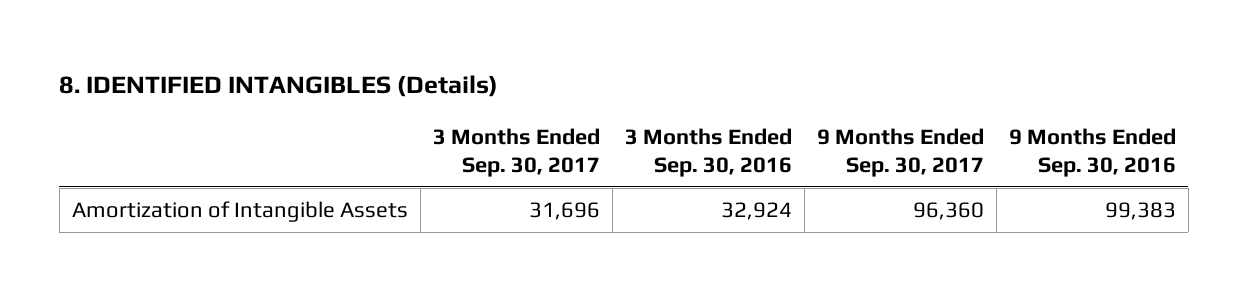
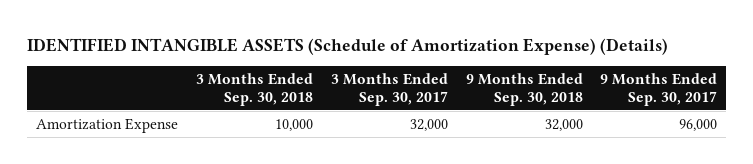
[59,75,499,98] 8. IDENTIFIED INTANGIBLES (Details) -> [26,37,668,55] IDENTIFIED INTANGIBLE ASSETS (Schedule of Amortization Expense) (Details)
[624,127,792,177] 3 Months Ended Sep. 30, 2016 -> none
[1008,127,1176,177] 9 Months Ended Sep. 30, 2016 -> none
none -> [195,72,313,106] 3 Months Ended Sep. 30, 2018
none -> [465,72,583,106] 9 Months Ended Sep. 30, 2018
[71,201,408,223] Amortization of Intangible Assets -> [35,117,178,133] Amortization Expense
[528,202,600,221] 31,696 -> [409,118,448,131] 32,000
[912,202,984,221] 96,360 -> [679,118,718,131] 96,000

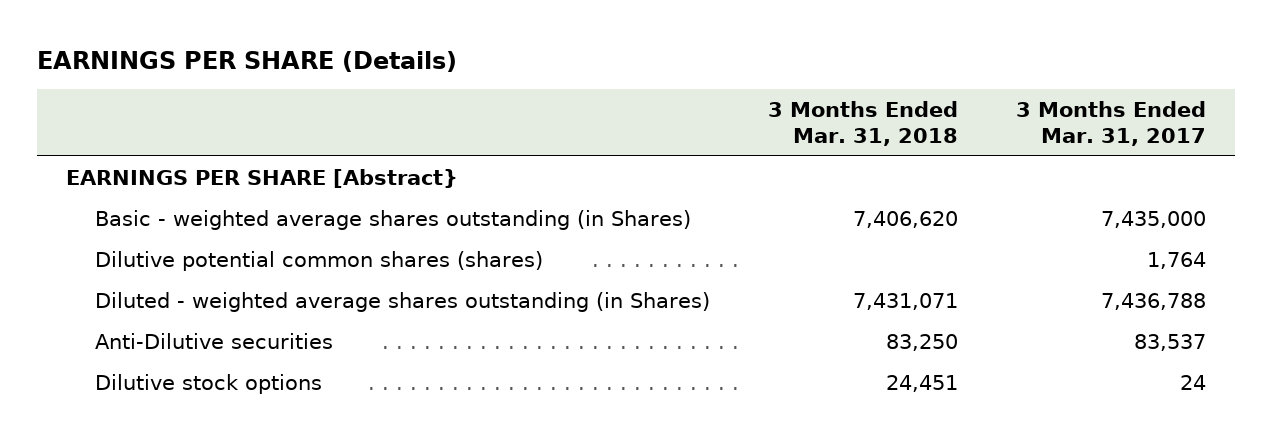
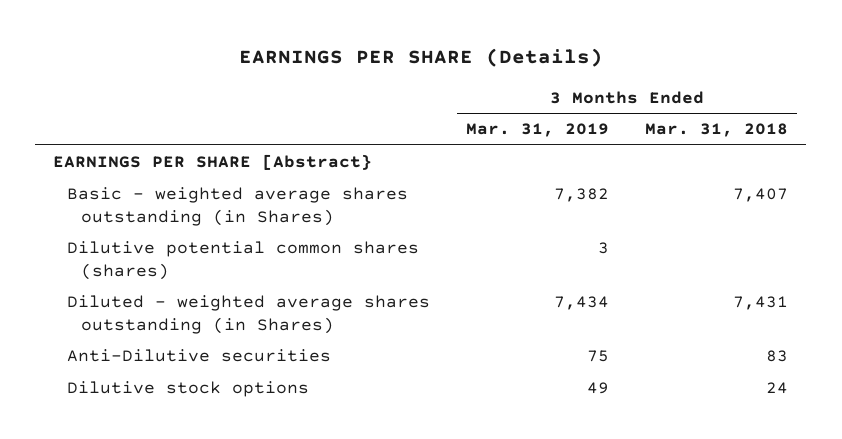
[1015,100,1206,147] 3 Months Ended Mar. 31, 2017 -> none
none -> [466,123,610,138] Mar. 31, 2019
[852,210,958,228] 7,406,620 -> [733,188,789,203] 7,407
[852,292,958,310] 7,431,071 -> [733,296,789,311] 7,431
[885,333,958,351] 83,250 -> [766,350,789,363] 83
[885,374,958,392] 24,451 -> [766,382,789,395] 24

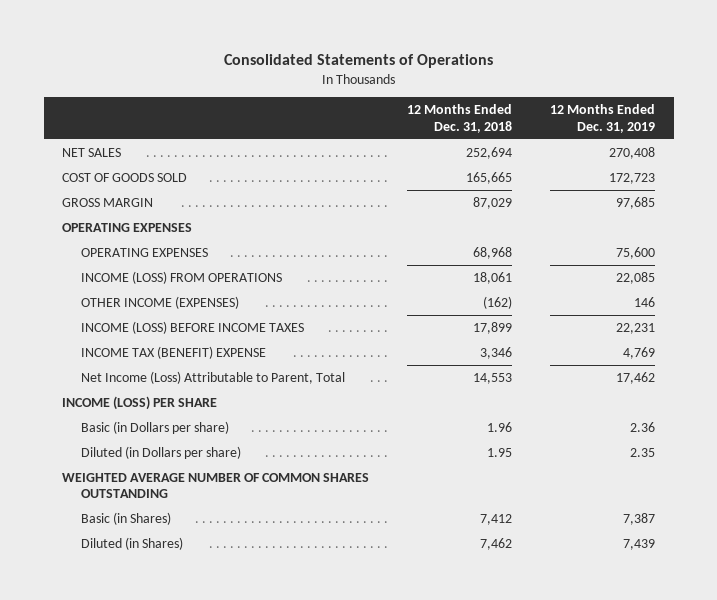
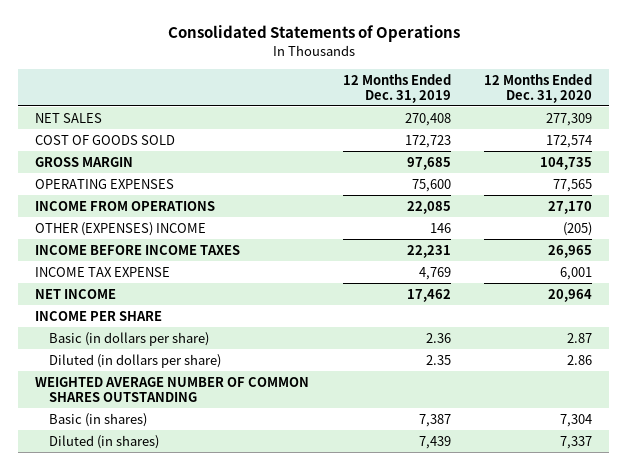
[407,104,513,133] 12 Months Ended Dec. 31, 2018 -> none
none -> [484,73,593,103] 12 Months Ended Dec. 31, 2020
[62,223,193,233] OPERATING EXPENSES -> none
[81,271,283,285] INCOME (LOSS) FROM OPERATIONS -> [34,200,215,211] INCOME FROM OPERATIONS
[81,296,240,310] OTHER INCOME (EXPENSES) -> [34,221,206,236] OTHER (EXPENSES) INCOME
[81,321,305,335] INCOME (LOSS) BEFORE INCOME TAXES -> [34,244,240,255] INCOME BEFORE INCOME TAXES
[81,346,267,360] INCOME TAX (BENEFIT) EXPENSE -> [34,266,170,277] INCOME TAX EXPENSE
[81,371,346,385] Net Income (Loss) Attributable to Parent, Total -> [34,288,116,299] NET INCOME
[62,396,218,411] INCOME (LOSS) PER SHARE -> [34,310,162,321] INCOME PER SHARE
[81,421,230,435] Basic (in Dollars per share) -> [48,331,209,346] Basic (in dollars per share)
[81,446,242,460] Diluted (in Dollars per share) -> [48,353,221,368] Diluted (in dollars per share)
[81,512,172,526] Basic (in Shares) -> [48,412,147,427] Basic (in shares)
[81,537,184,551] Diluted (in Shares) -> [48,434,159,449] Diluted (in shares)

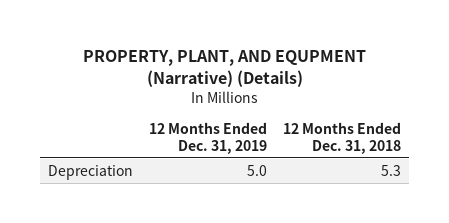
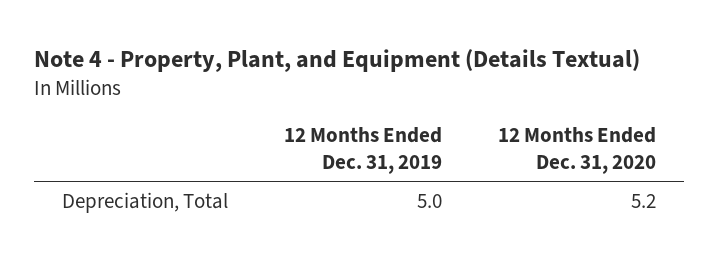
[82,49,366,87] PROPERTY, PLANT, AND EQUPMENT (Narrative) (Details) -> [33,48,640,72] Note 4 - Property, Plant, and Equipment (Details Textual)
[283,121,402,154] 12 Months Ended Dec. 31, 2018 -> none
none -> [497,126,656,175] 12 Months Ended Dec. 31, 2020
[48,165,134,181] Depreciation -> [61,192,228,214] Depreciation, Total

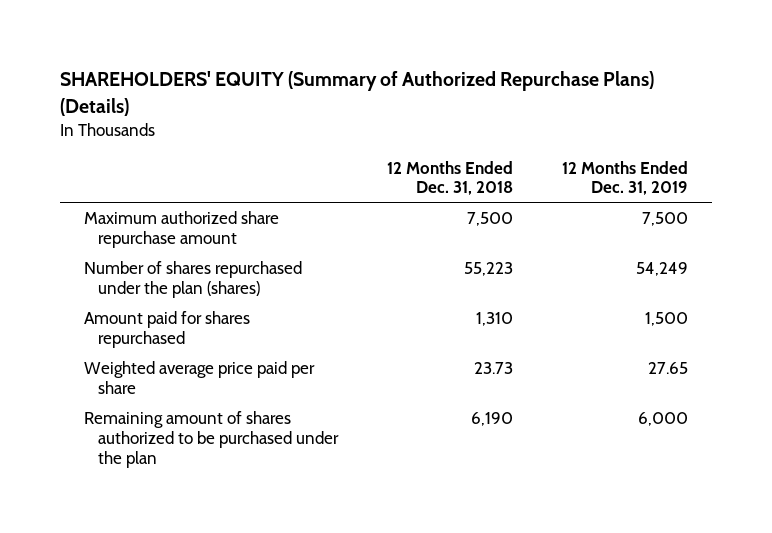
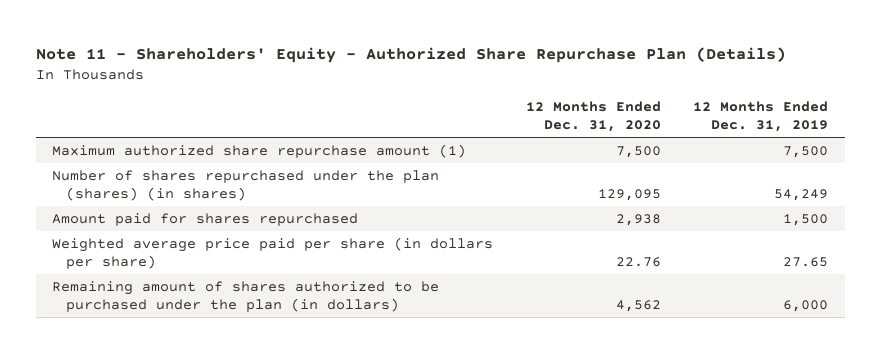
[59,71,654,116] SHAREHOLDERS' EQUITY (Summary of Authorized Repurchase Plans) (Details) -> [35,46,786,63] Note 11 - Shareholders' Equity - Authorized Share Repurchase Plan (Details)
[386,160,513,196] 12 Months Ended Dec. 31, 2018 -> none
none -> [525,101,661,132] 12 Months Ended Dec. 31, 2020
[83,210,279,248] Maximum authorized share repurchase amount -> [52,143,467,158] Maximum authorized share repurchase amount (1)
[83,260,302,298] Number of shares repurchased under the plan (shares) -> [52,169,440,201] Number of shares repurchased under the plan (shares) (in shares)
[83,360,315,394] Weighted average price paid per share -> [52,236,494,269] Weighted average price paid per share (in dollars per share)
[83,410,339,468] Remaining amount of shares authorized to be purchased under the plan -> [52,280,440,312] Remaining amount of shares authorized to be purchased under the plan (in dollars)

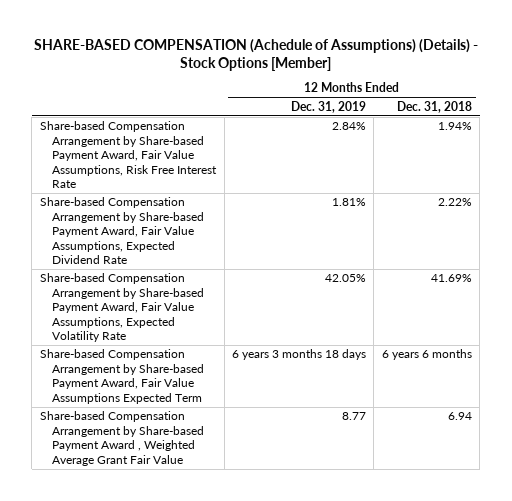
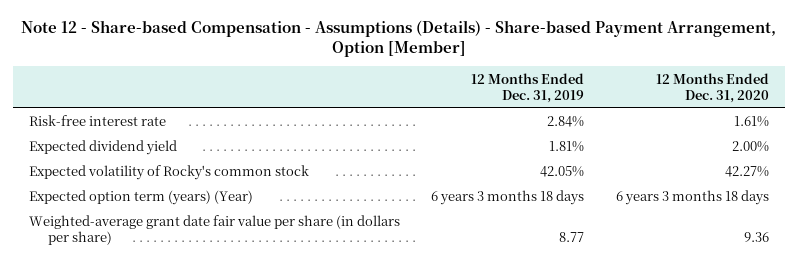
[33,38,478,71] SHARE-BASED COMPENSATION (Achedule of Assumptions) (Details) - Stock Options [Member] -> [20,20,776,58] Note 12 - Share-based Compensation - Assumptions (Details) - Share-based Payment Arrangement, Option [Member]
[396,100,472,113] Dec. 31, 2018 -> none
none -> [655,72,769,103] 12 Months Ended Dec. 31, 2020
[39,121,218,189] Share-based Compensation Arrangement by Share-based Payment Award, Fair Value Assumptions, Risk Free Interest Rate -> [28,115,166,127] Risk-free interest rate
[39,197,205,265] Share-based Compensation Arrangement by Share-based Payment Award, Fair Value Assumptions, Expected Dividend Rate -> [28,140,177,156] Expected dividend yield
[39,273,205,343] Share-based Compensation Arrangement by Share-based Payment Award, Fair Value Assumptions, Expected Volatility Rate -> [28,165,309,181] Expected volatility of Rocky's common stock
[39,349,205,404] Share-based Compensation Arrangement by Share-based Payment Award, Fair Value Assumptions Expected Term -> [28,190,253,206] Expected option term (years) (Year)
[39,411,205,466] Share-based Compensation Arrangement by Share-based Payment Award , Weighted Average Grant Fair Value -> [28,215,400,246] Weighted-average grant date fair value per share (in dollars per share)

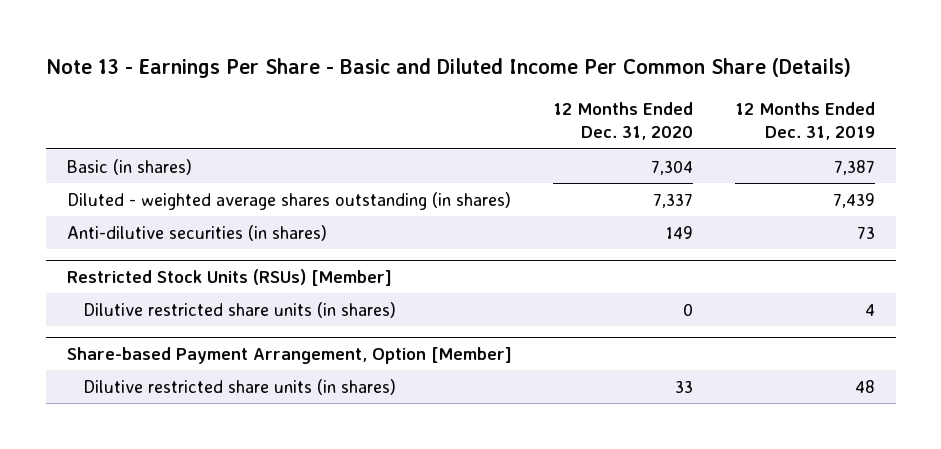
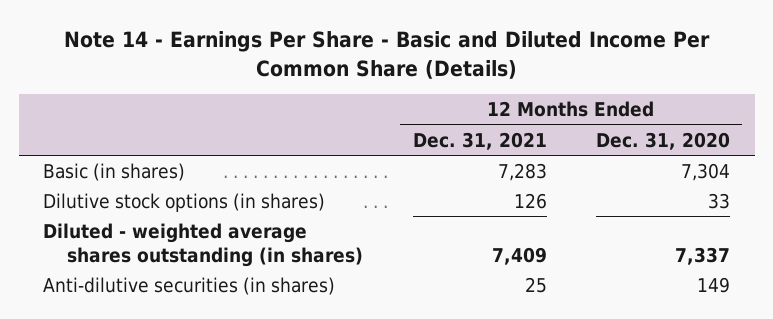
[45,58,851,79] Note 13 - Earnings Per Share - Basic and Diluted Income Per Common Share (Details) -> [63,31,710,79] Note 14 - Earnings Per Share - Basic and Diluted Income Per Common Share (Details)
[734,101,875,141] 12 Months Ended Dec. 31, 2019 -> none
none -> [412,131,547,150] Dec. 31, 2021
none -> [43,192,326,212] Dilutive stock options (in shares)
[66,269,392,287] Restricted Stock Units (RSUs) [Member] -> none
[83,301,397,318] Dilutive restricted share units (in shares) -> none
[66,347,512,365] Share-based Payment Arrangement, Option [Member] -> none
[83,378,397,395] Dilutive restricted share units (in shares) -> none

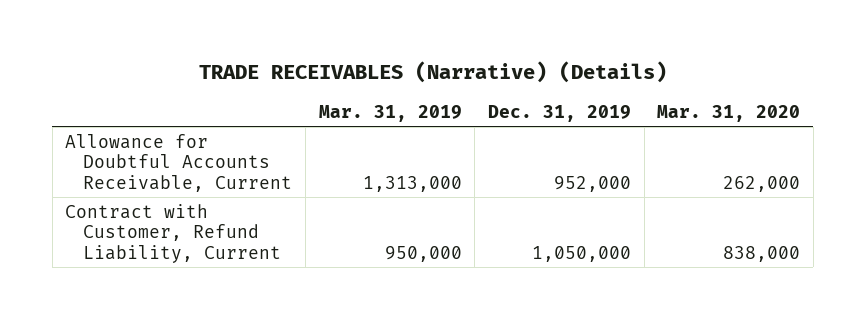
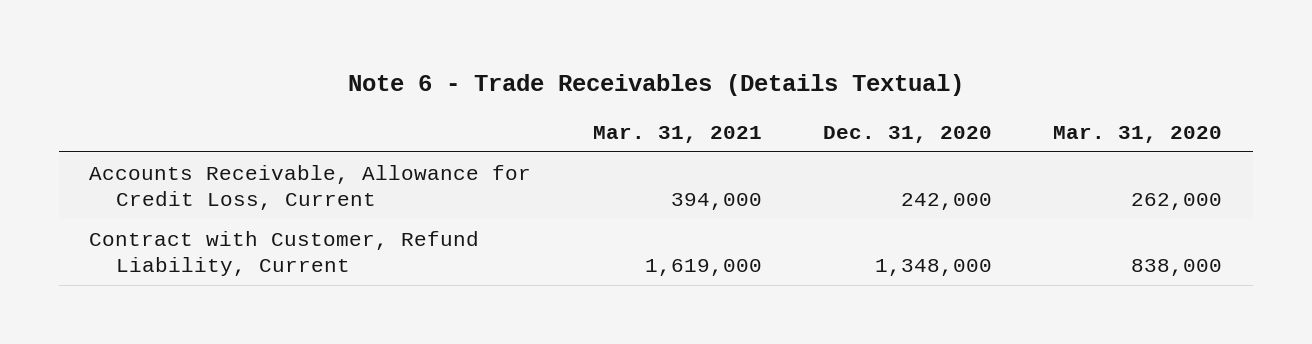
[198,61,667,84] TRADE RECEIVABLES (Narrative) (Details) -> [347,74,964,97] Note 6 - Trade Receivables (Details Textual)
[318,104,462,122] Mar. 31, 2019 -> none
[487,104,631,122] Dec. 31, 2019 -> none
none -> [592,125,762,143] Mar. 31, 2021
none -> [823,125,993,143] Dec. 31, 2020
[65,133,293,192] Allowance for Doubtful Accounts Receivable, Current -> [89,164,532,211] Accounts Receivable, Allowance for Credit Loss, Current

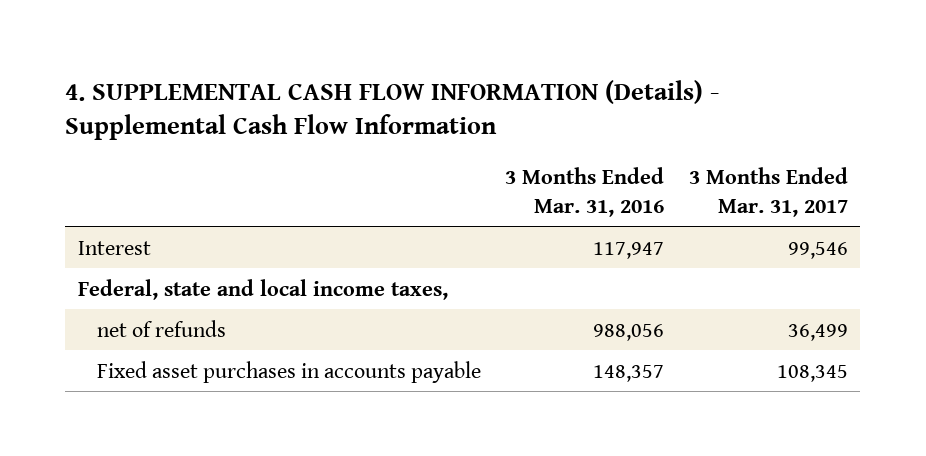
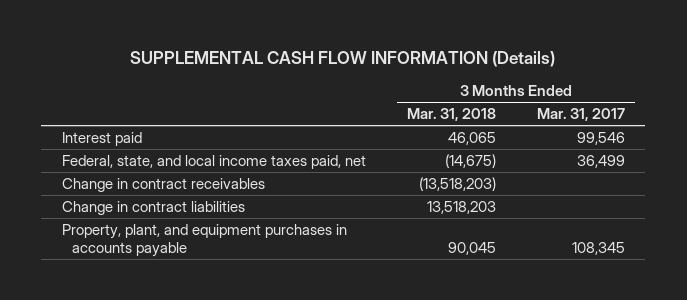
[65,79,720,141] 4. SUPPLEMENTAL CASH FLOW INFORMATION (Details) - Supplemental Cash Flow Information -> [130,51,556,68] SUPPLEMENTAL CASH FLOW INFORMATION (Details)
[505,167,665,217] 3 Months Ended Mar. 31, 2016 -> none
none -> [406,107,496,121] Mar. 31, 2018
[77,278,448,300] Federal, state and local income taxes, -> none
[77,240,151,255] Interest -> [61,131,142,146] Interest paid
[96,319,226,337] net of refunds -> [61,154,366,169] Federal, state, and local income taxes paid, net
none -> [61,177,265,192] Change in contract receivables
none -> [61,200,245,215] Change in contract liabilities
[96,360,481,383] Fixed asset purchases in accounts payable -> [61,223,347,258] Property, plant, and equipment purchases in accounts payable

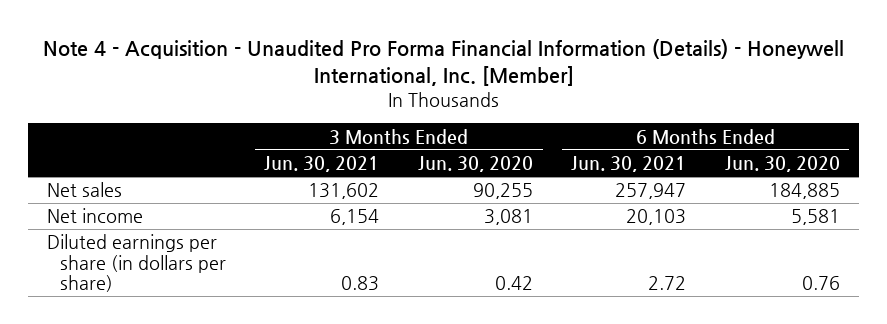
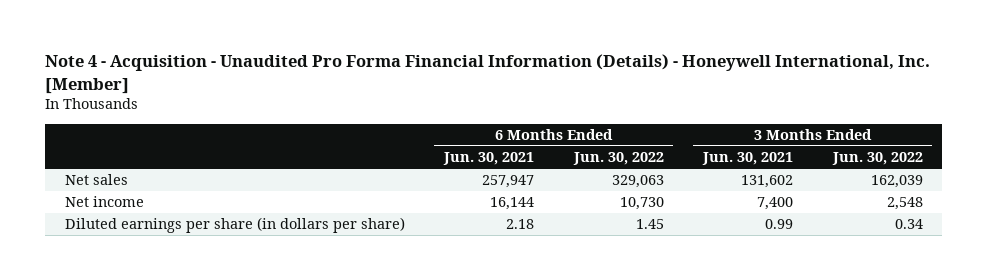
[417,156,533,173] Jun. 30, 2020 -> none
[724,156,840,173] Jun. 30, 2020 -> none
none -> [572,152,664,166] Jun. 30, 2022
none -> [831,152,923,166] Jun. 30, 2022
[330,209,380,226] 6,154 -> [757,197,794,211] 7,400
[626,209,687,226] 20,103 -> [490,197,535,211] 16,144
[341,276,380,292] 0.83 -> [765,219,794,230] 0.99
[648,276,687,291] 2.72 -> [506,219,535,230] 2.18

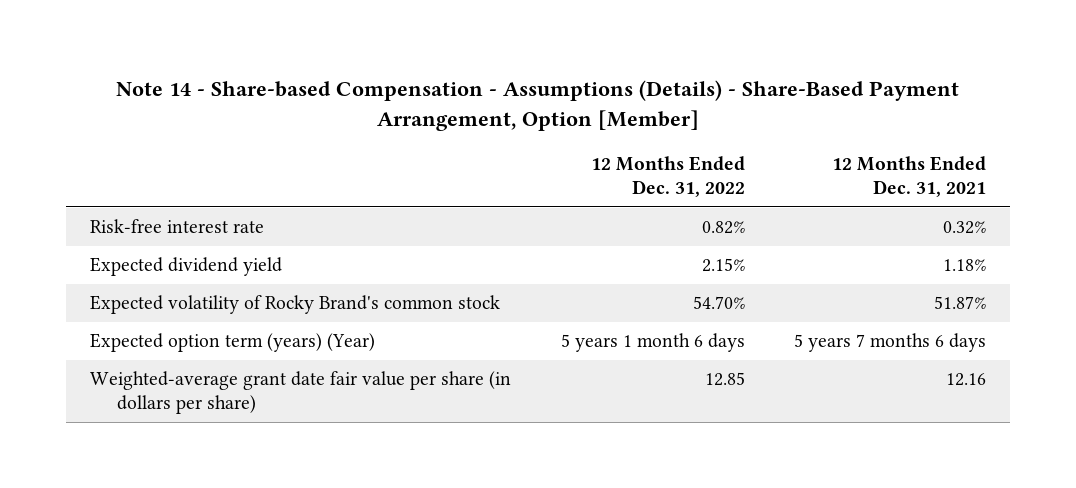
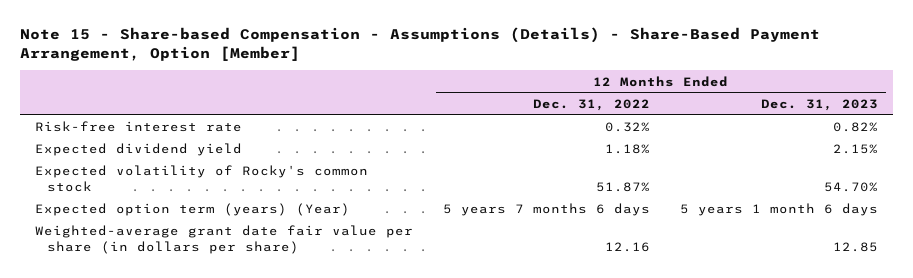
[116,79,960,131] Note 14 - Share-based Compensation - Assumptions (Details) - Share-Based Payment Arrangement, Option [Member] -> [19,26,820,61] Note 15 - Share-based Compensation - Assumptions (Details) - Share-Based Payment Arrangement, Option [Member]
[831,155,986,198] 12 Months Ended Dec. 31, 2021 -> none
none -> [761,98,879,111] Dec. 31, 2023
[701,221,745,235] 0.82% -> [605,122,651,133] 0.32%
[701,258,745,273] 2.15% -> [605,144,651,155] 1.18%
[90,295,501,315] Expected volatility of Rocky Brand's common stock -> [35,165,369,193] Expected volatility of Rocky's common stock
[692,296,745,310] 54.70% -> [596,182,651,193] 51.87%
[560,333,745,353] 5 years 1 month 6 days -> [443,203,651,217] 5 years 7 months 6 days
[704,372,745,387] 12.85 -> [605,242,651,253] 12.16

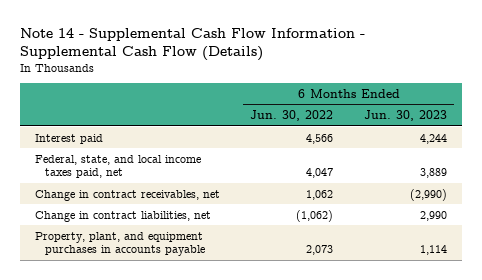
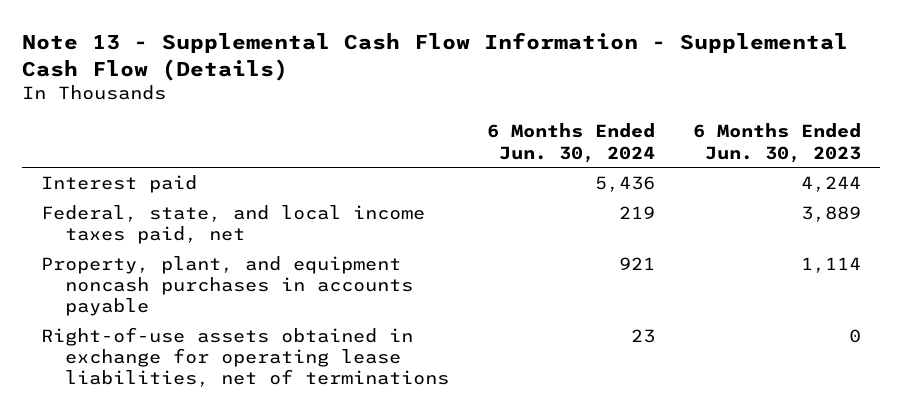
[20,28,366,62] Note 14 - Supplemental Cash Flow Information - Supplemental Cash Flow (Details) -> [22,32,849,81] Note 13 - Supplemental Cash Flow Information - Supplemental Cash Flow (Details)
[250,110,334,122] Jun. 30, 2022 -> none
none -> [486,123,655,163] 6 Months Ended Jun. 30, 2024
[35,189,221,201] Change in contract receivables, net -> none
[35,210,212,222] Change in contract liabilities, net -> none
[35,231,206,257] Property, plant, and equipment purchases in accounts payable -> [41,255,413,317] Property, plant, and equipment noncash purchases in accounts payable
none -> [41,326,449,388] Right-of-use assets obtained in exchange for operating lease liabilities, net of terminations

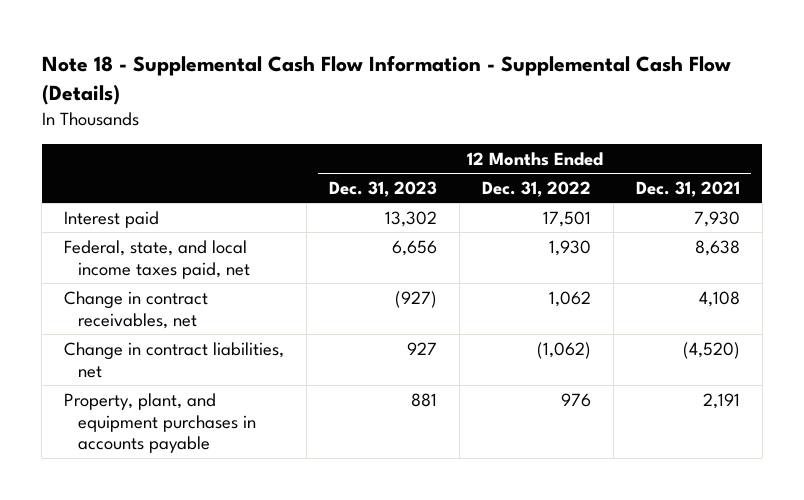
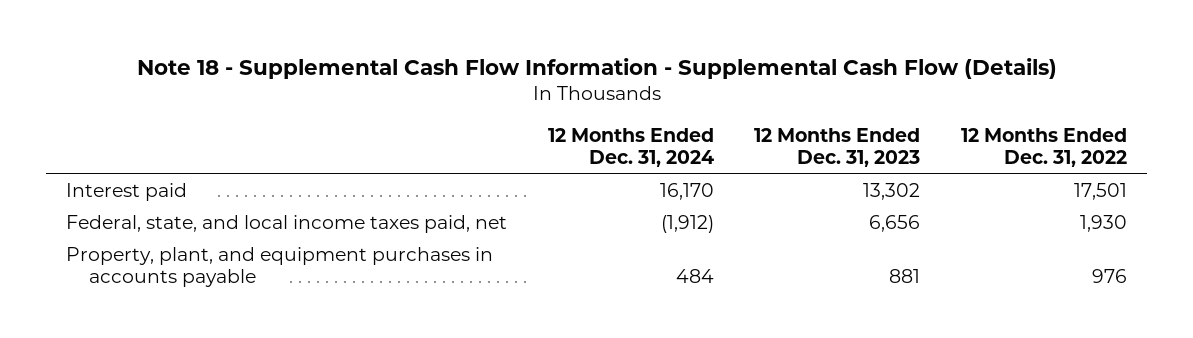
[635,180,740,197] Dec. 31, 2021 -> none
none -> [547,127,714,167] 12 Months Ended Dec. 31, 2024
[64,290,209,329] Change in contract receivables, net -> none
[64,341,285,378] Change in contract liabilities, net -> none

